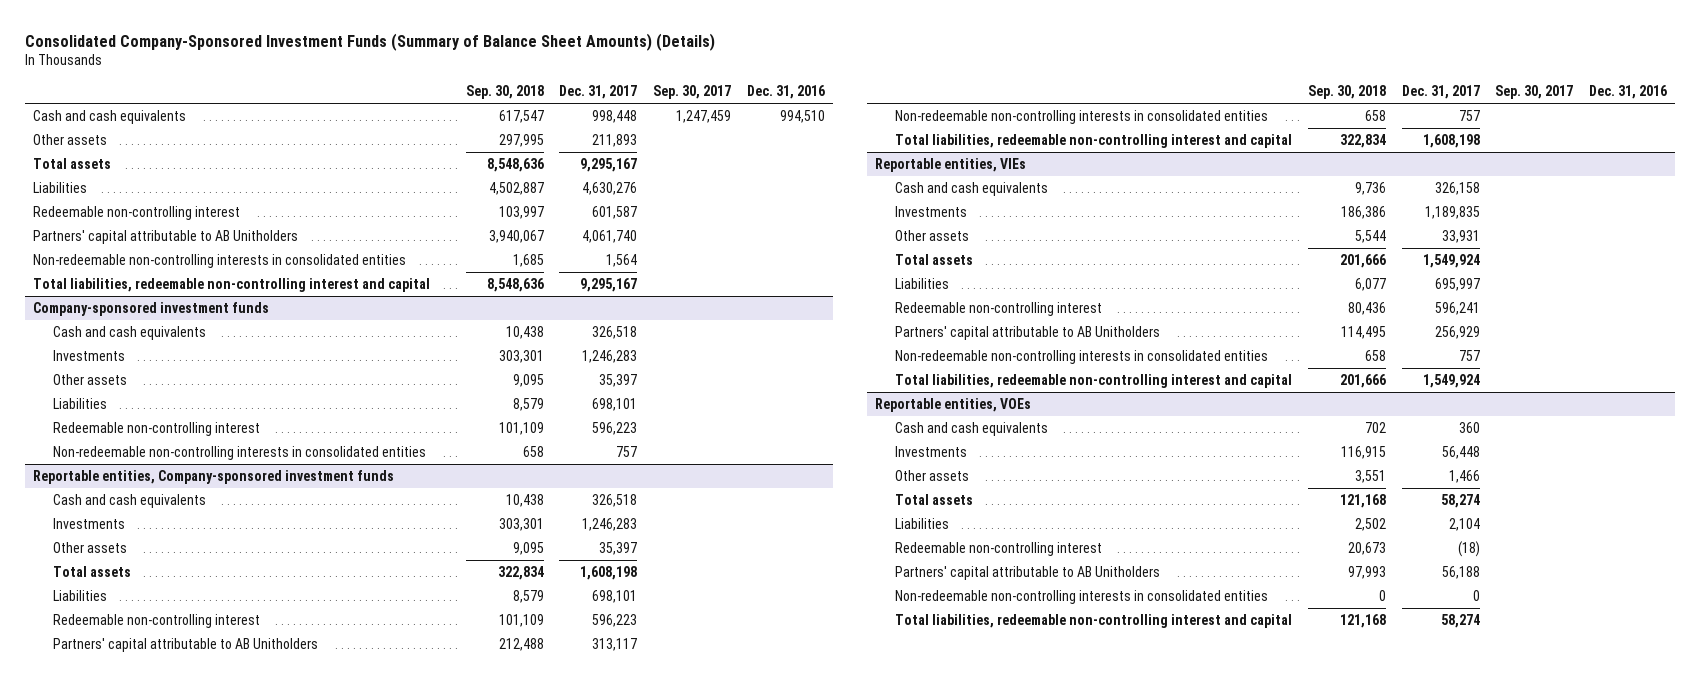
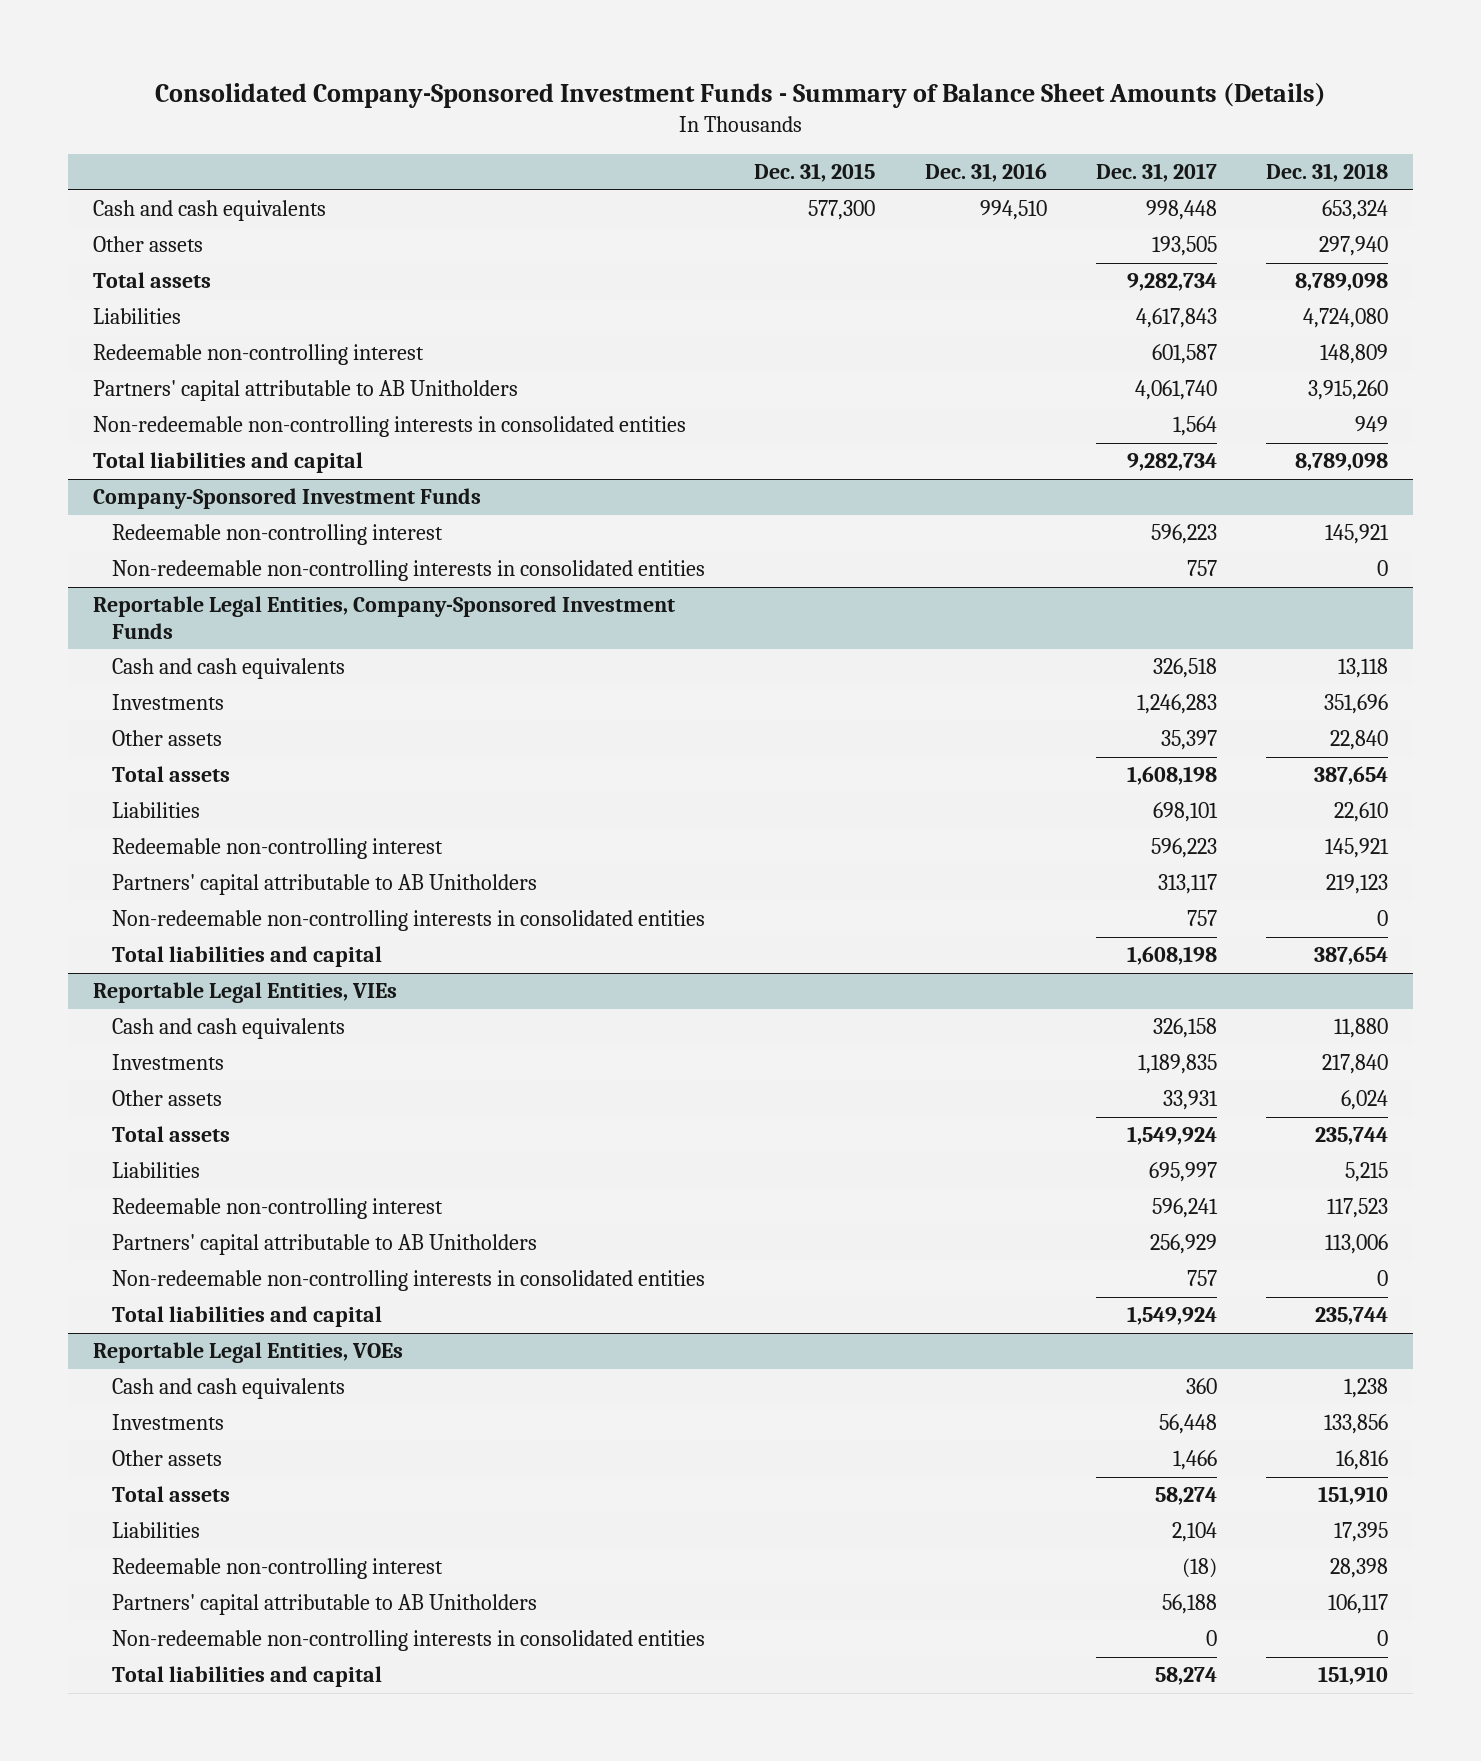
[25,32,716,51] Consolidated Company-Sponsored Investment Funds (Summary of Balance Sheet Amounts) (Details) -> [154,83,1326,109] Consolidated Company-Sponsored Investment Funds - Summary of Balance Sheet Amounts (Details)
[465,84,544,99] Sep. 30, 2018 -> none
[653,84,732,99] Sep. 30, 2017 -> none
none -> [754,163,876,183] Dec. 31, 2015
none -> [1266,163,1389,183] Dec. 31, 2018
[592,133,638,147] 211,893 -> [1152,236,1218,257] 193,505
[580,157,638,172] 9,295,167 -> [1127,273,1218,292] 9,282,734
[582,181,638,195] 4,630,276 -> [1136,308,1218,329] 4,617,843
[52,325,206,340] Cash and cash equivalents -> none
[52,349,125,361] Investments -> none
[52,373,127,385] Other assets -> none
[52,397,107,409] Liabilities -> none
[33,277,431,292] Total liabilities, redeemable non-controlling interest and capital -> [92,452,363,474] Total liabilities and capital
[580,277,638,292] 9,295,167 -> [1127,453,1218,472] 9,282,734
[33,301,270,316] Company-sponsored investment funds -> [92,488,481,510] Company-Sponsored Investment Funds
[33,469,395,484] Reportable entities, Company-sponsored investment funds -> [92,596,675,639] Reportable Legal Entities, Company-Sponsored Investment Funds
[894,133,1292,148] Total liabilities, redeemable non-controlling interest and capital -> [111,946,382,968] Total liabilities and capital
[875,157,1027,172] Reportable entities, VIEs -> [92,982,397,1004] Reportable Legal Entities, VIEs
[894,373,1292,388] Total liabilities, redeemable non-controlling interest and capital -> [111,1306,382,1328] Total liabilities and capital
[875,397,1032,412] Reportable entities, VOEs -> [92,1342,403,1364] Reportable Legal Entities, VOEs
[894,613,1292,628] Total liabilities, redeemable non-controlling interest and capital -> [111,1666,382,1688] Total liabilities and capital

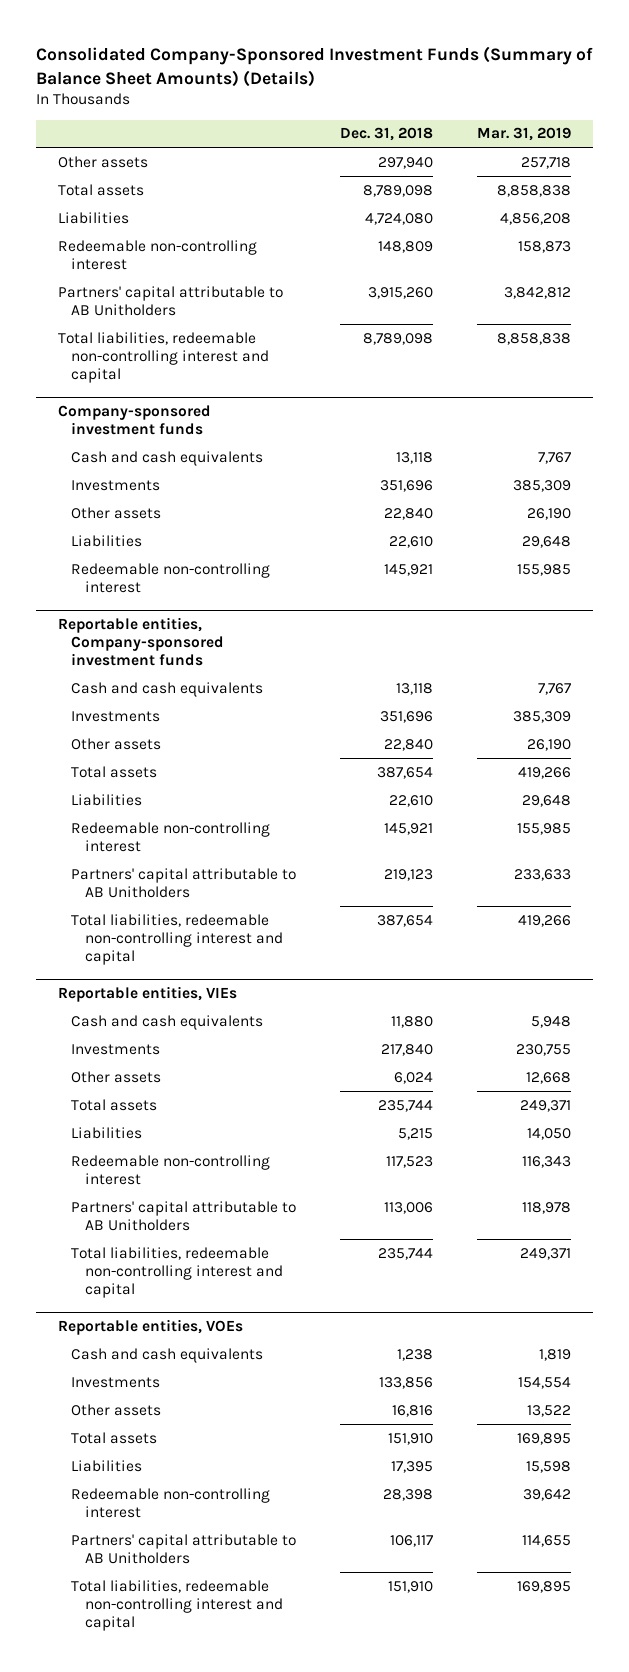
[154,83,1326,109] Consolidated Company-Sponsored Investment Funds - Summary of Balance Sheet Amounts (Details) -> [35,45,593,87] Consolidated Company-Sponsored Investment Funds (Summary of Balance Sheet Amounts) (Details)
[754,163,876,183] Dec. 31, 2015 -> none
[924,163,1047,183] Dec. 31, 2016 -> none
[1096,163,1218,183] Dec. 31, 2017 -> none
none -> [476,127,571,142] Mar. 31, 2019
[92,200,326,222] Cash and cash equivalents -> none
[92,416,686,438] Non-redeemable non-controlling interests in consolidated entities -> none
[92,452,363,474] Total liabilities and capital -> [57,331,270,383] Total liabilities, redeemable non-controlling interest and capital
[92,488,481,510] Company-Sponsored Investment Funds -> [57,404,211,435] Company-sponsored investment funds
none -> [71,450,264,466] Cash and cash equivalents
none -> [71,479,161,491] Investments
none -> [71,506,162,519] Other assets
none -> [71,534,143,547] Liabilities
[111,560,705,582] Non-redeemable non-controlling interests in consolidated entities -> none
[92,596,675,639] Reportable Legal Entities, Company-Sponsored Investment Funds -> [57,616,225,666] Reportable entities, Company-sponsored investment funds
[111,910,705,932] Non-redeemable non-controlling interests in consolidated entities -> none
[111,946,382,968] Total liabilities and capital -> [71,913,283,965] Total liabilities, redeemable non-controlling interest and capital
[92,982,397,1004] Reportable Legal Entities, VIEs -> [57,985,237,1002] Reportable entities, VIEs
[111,1270,705,1292] Non-redeemable non-controlling interests in consolidated entities -> none
[111,1306,382,1328] Total liabilities and capital -> [71,1246,283,1298] Total liabilities, redeemable non-controlling interest and capital
[92,1342,403,1364] Reportable Legal Entities, VOEs -> [57,1318,243,1335] Reportable entities, VOEs
[111,1630,705,1652] Non-redeemable non-controlling interests in consolidated entities -> none
[111,1666,382,1688] Total liabilities and capital -> [71,1579,283,1631] Total liabilities, redeemable non-controlling interest and capital

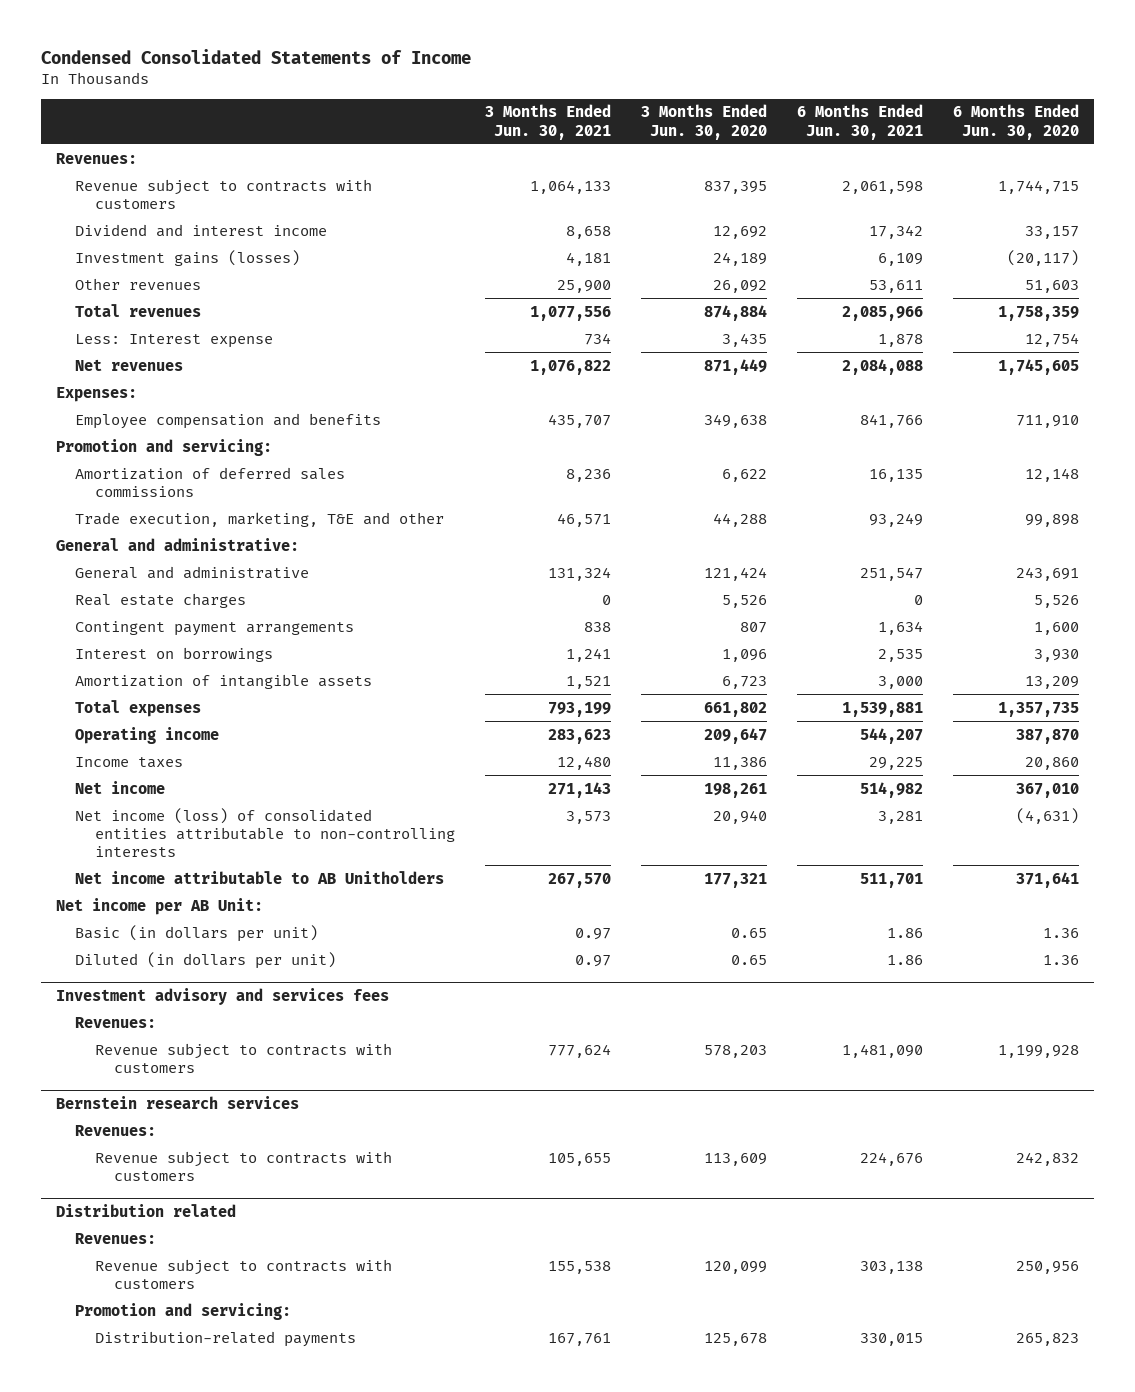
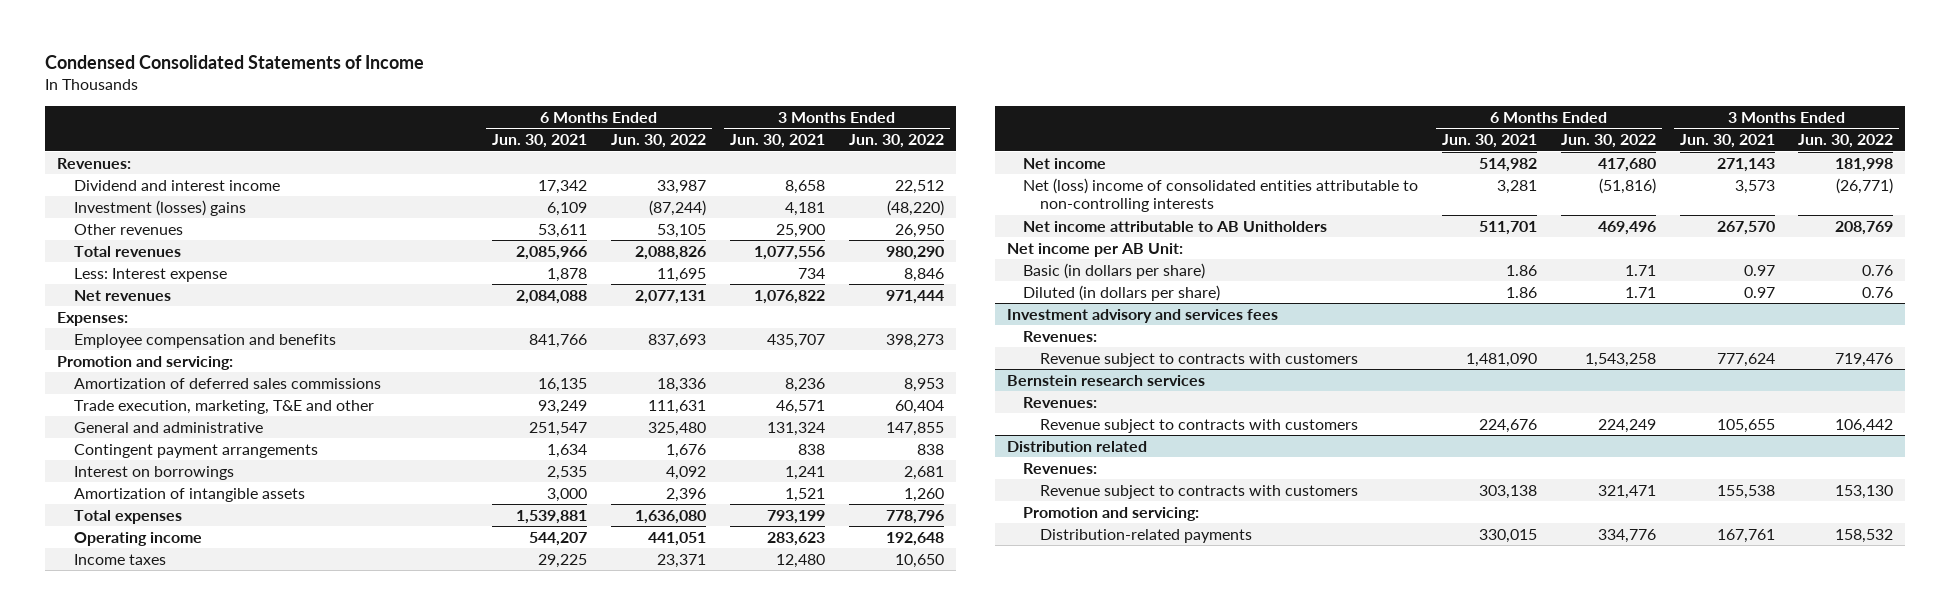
[640,104,767,140] 3 Months Ended Jun. 30, 2020 -> none
[952,104,1079,140] 6 Months Ended Jun. 30, 2020 -> none
none -> [611,134,707,149] Jun. 30, 2022
none -> [848,134,944,149] Jun. 30, 2022
[75,178,373,209] Revenue subject to contracts with customers -> none
[75,249,301,266] Investment gains (losses) -> [73,199,246,216] Investment (losses) gains
[55,537,299,551] General and administrative: -> none
[75,592,247,608] Real estate charges -> none
[75,807,455,858] Net income (loss) of consolidated entities attributable to non-controlling interests -> [1023,177,1419,213] Net (loss) income of consolidated entities attributable to non-controlling interests
[75,924,319,942] Basic (in dollars per unit) -> [1023,262,1206,279] Basic (in dollars per share)
[75,951,337,969] Diluted (in dollars per unit) -> [1023,284,1221,301] Diluted (in dollars per share)

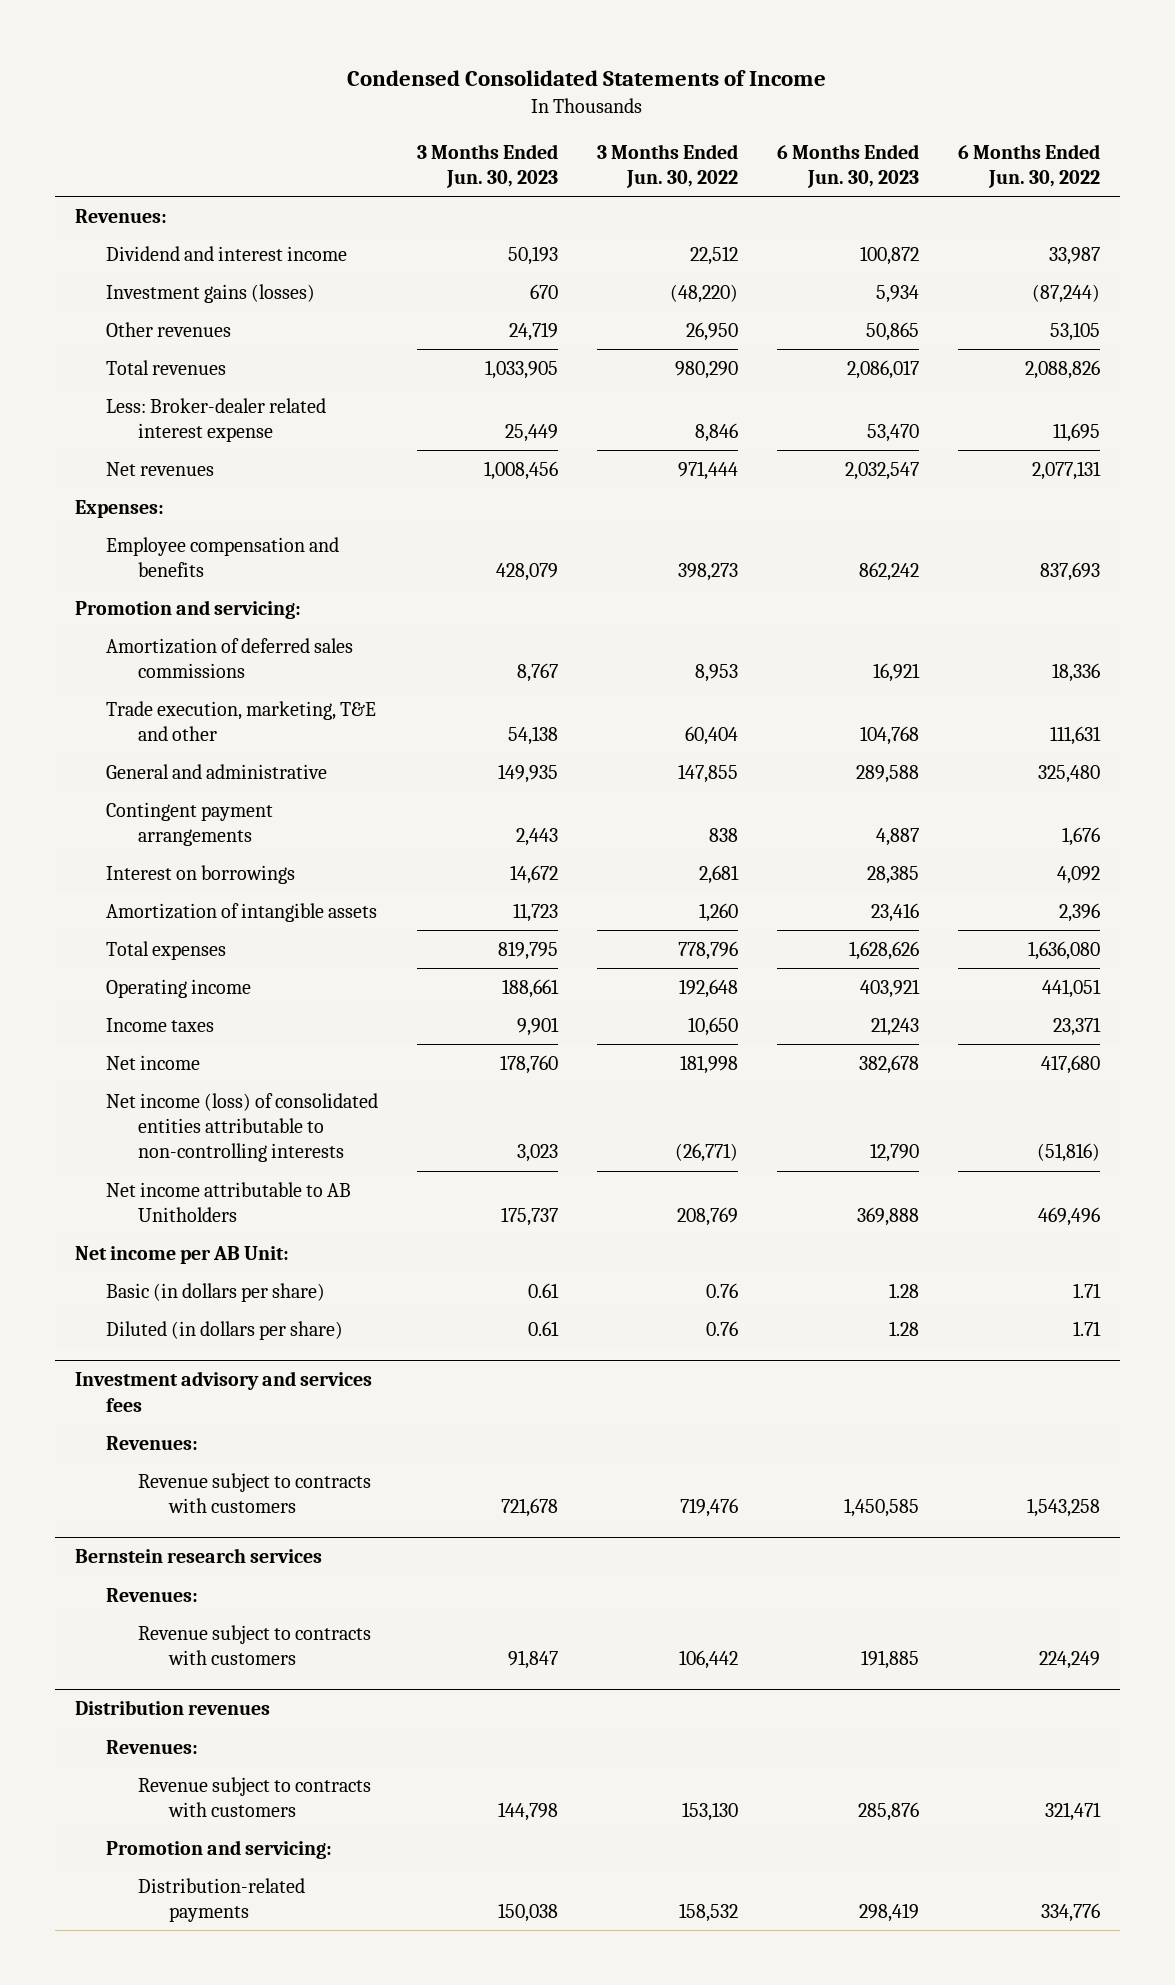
[492,134,588,149] Jun. 30, 2021 -> none
[729,134,825,149] Jun. 30, 2021 -> none
none -> [417,143,559,188] 3 Months Ended Jun. 30, 2023
none -> [777,143,920,188] 6 Months Ended Jun. 30, 2023
[73,199,246,216] Investment (losses) gains -> [106,283,316,303] Investment gains (losses)
[73,267,227,282] Less: Interest expense -> [106,397,327,443] Less: Broker-dealer related interest expense
[1023,177,1419,213] Net (loss) income of consolidated entities attributable to non-controlling interests -> [106,1092,379,1163] Net income (loss) of consolidated entities attributable to non-controlling interests
[1006,440,1147,452] Distribution related -> [74,1700,270,1716] Distribution revenues

